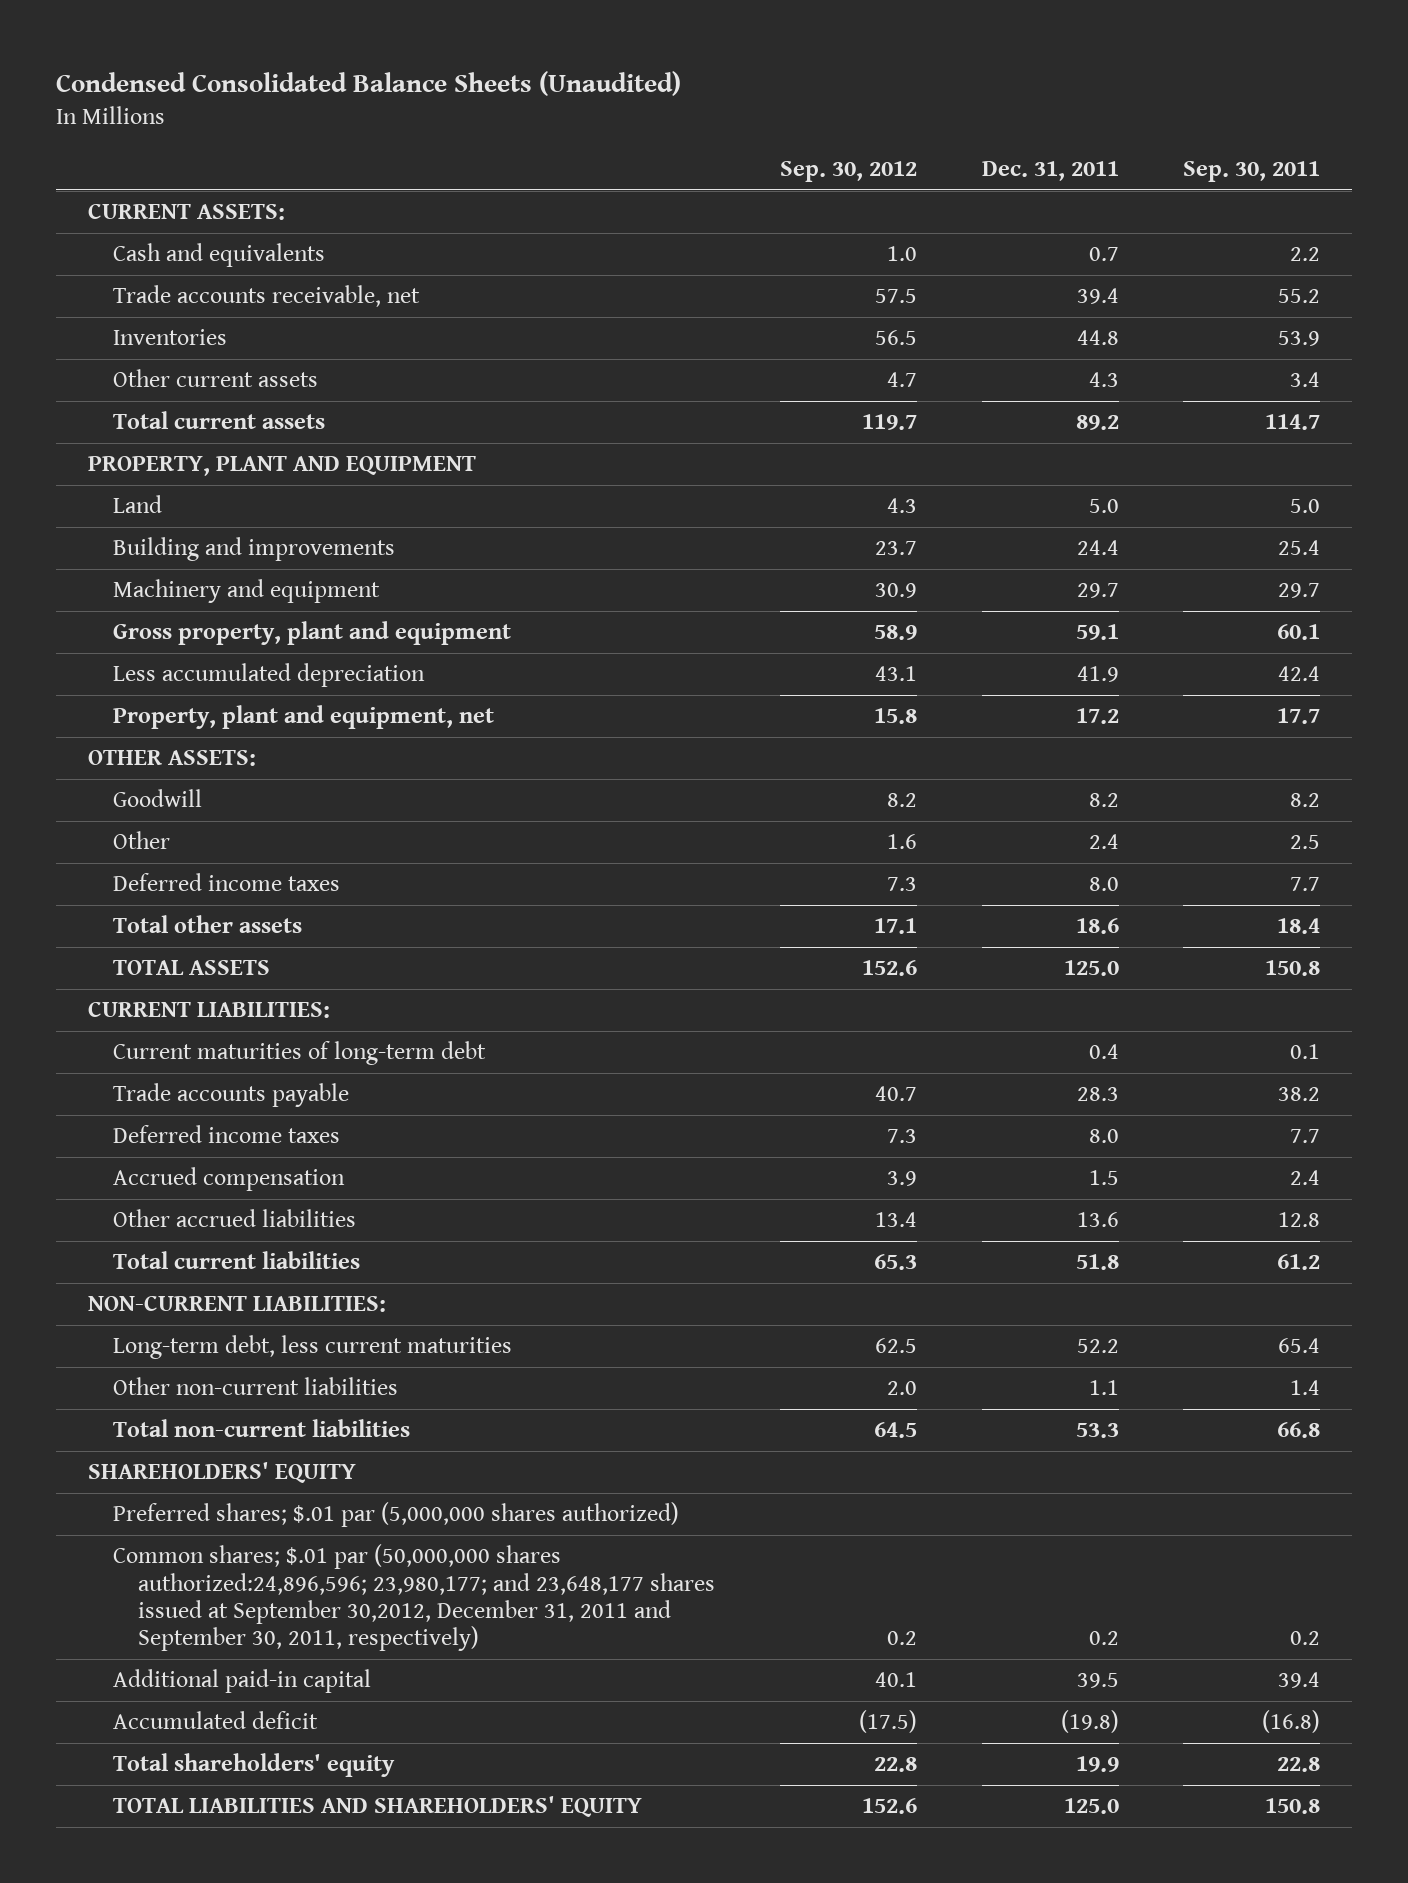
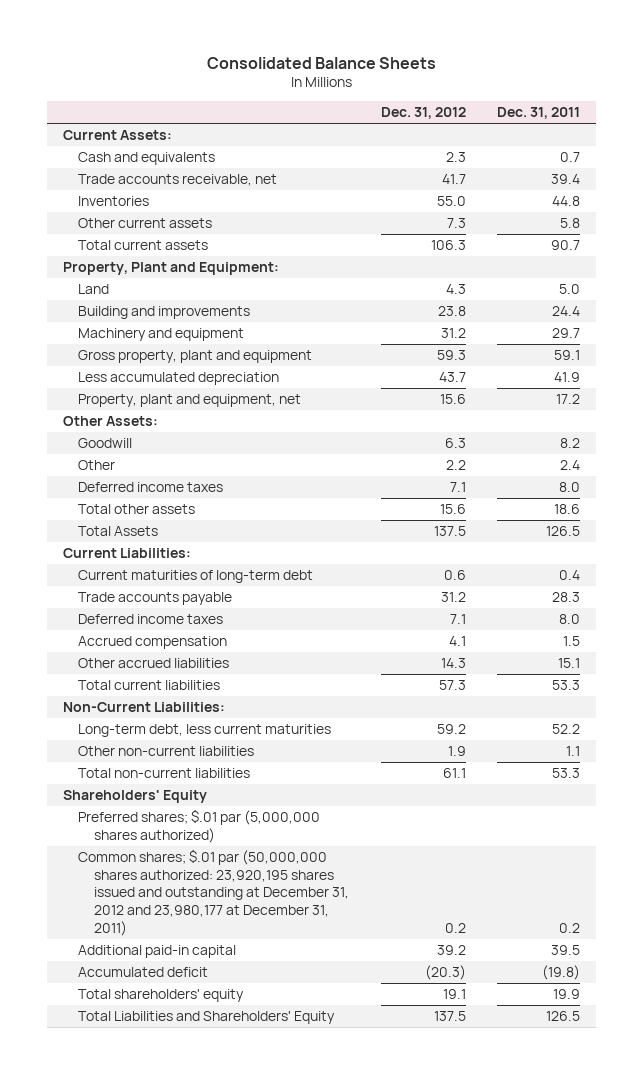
[55,71,681,97] Condensed Consolidated Balance Sheets (Unaudited) -> [206,56,436,69] Consolidated Balance Sheets
[779,160,917,182] Sep. 30, 2012 -> none
[1183,160,1321,182] Sep. 30, 2011 -> none
none -> [380,107,466,120] Dec. 31, 2012
[88,204,286,221] CURRENT ASSETS: -> [62,130,172,141] Current Assets:
[1088,372,1119,388] 4.3 -> [560,218,581,229] 5.8
[1075,415,1119,431] 89.2 -> [551,240,581,251] 90.7
[88,456,477,477] PROPERTY, PLANT AND EQUIPMENT -> [62,262,279,276] Property, Plant and Equipment:
[88,750,257,767] OTHER ASSETS: -> [62,416,158,427] Other Assets:
[113,960,271,976] TOTAL ASSETS -> [78,526,159,537] Total Assets
[1063,960,1119,977] 125.0 -> [546,526,581,537] 126.5
[88,1002,331,1019] CURRENT LIABILITIES: -> [62,548,191,559] Current Liabilities:
[1076,1212,1119,1228] 13.6 -> [558,658,581,669] 15.1
[1075,1254,1119,1271] 51.8 -> [552,680,581,691] 53.3
[88,1296,387,1313] NON-CURRENT LIABILITIES: -> [62,702,225,713] Non-Current Liabilities:
[88,1462,357,1484] SHAREHOLDERS' EQUITY -> [62,790,207,804] Shareholders' Equity
[113,1544,716,1651] Common shares; $.01 par (50,000,000 shares authorized:24,896,596; 23,980,177; and 23,648,177 shares issued at September 30,2012, December 31, 2011 and September 30, 2011, respectively) -> [78,849,349,936] Common shares; $.01 par (50,000,000 shares authorized: 23,920,195 shares issued and outstanding at December 31, 2012 and 23,980,177 at December 31, 2011)
[113,1796,643,1818] TOTAL LIABILITIES AND SHAREHOLDERS' EQUITY -> [78,1011,336,1025] Total Liabilities and Shareholders' Equity
[1063,1798,1119,1815] 125.0 -> [546,1011,581,1022] 126.5

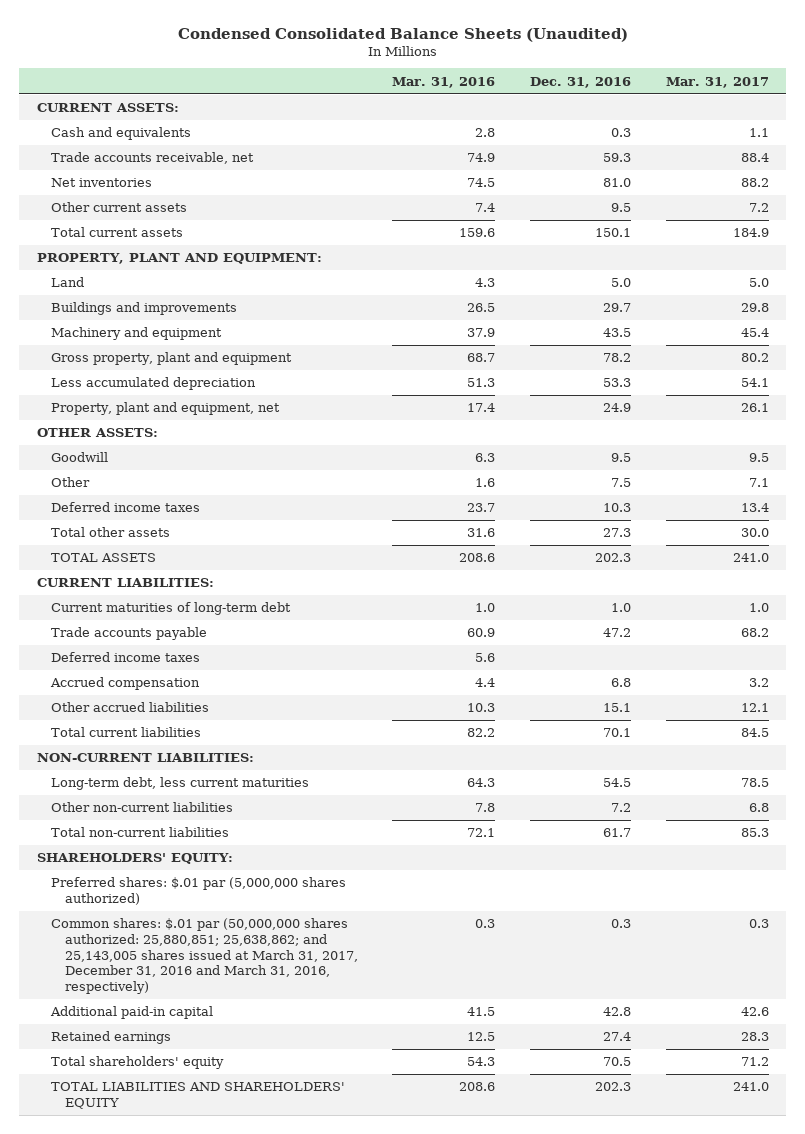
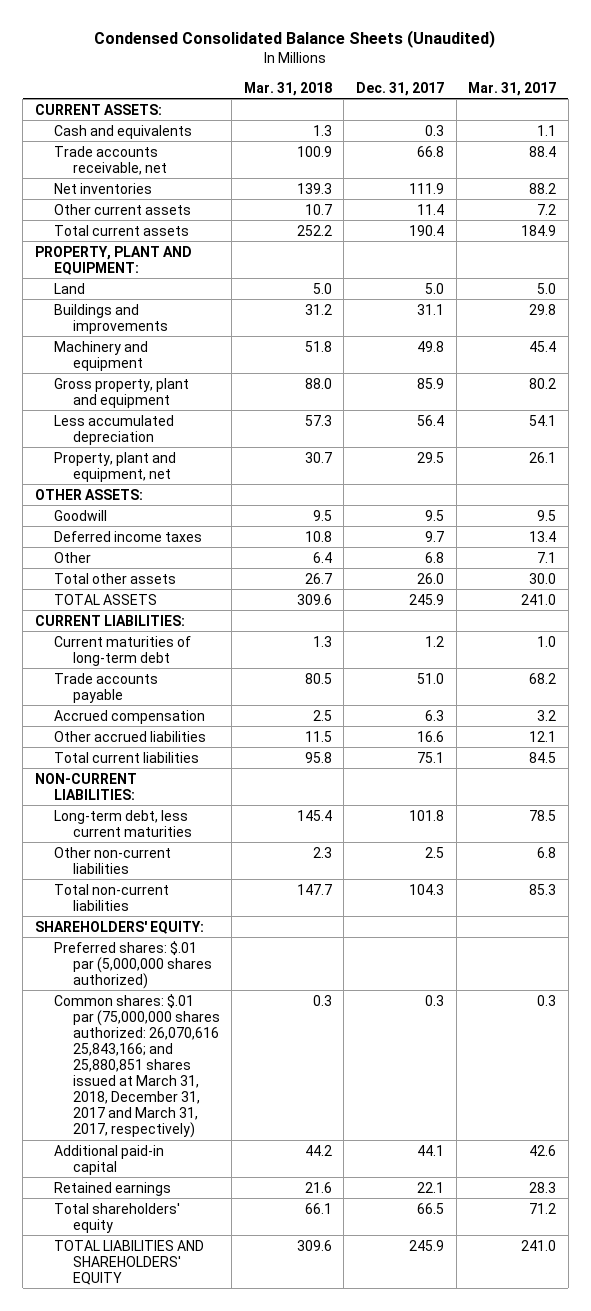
[392,76,496,88] Mar. 31, 2016 -> none
[530,76,632,88] Dec. 31, 2016 -> none
none -> [243,81,332,96] Mar. 31, 2018
none -> [356,81,445,96] Dec. 31, 2017
[50,477,90,488] Other -> [53,551,91,563] Other
[50,652,200,663] Deferred income taxes -> none
[50,918,358,995] Common shares: $.01 par (50,000,000 shares authorized: 25,880,851; 25,638,862; and 25,143,005 shares issued at March 31, 2017, December 31, 2016 and March 31, 2016, respectively) -> [53,993,220,1139] Common shares: $.01 par (75,000,000 shares authorized: 26,070,616 25,843,166; and 25,880,851 shares issued at March 31, 2018, December 31, 2017 and March 31, 2017, respectively)

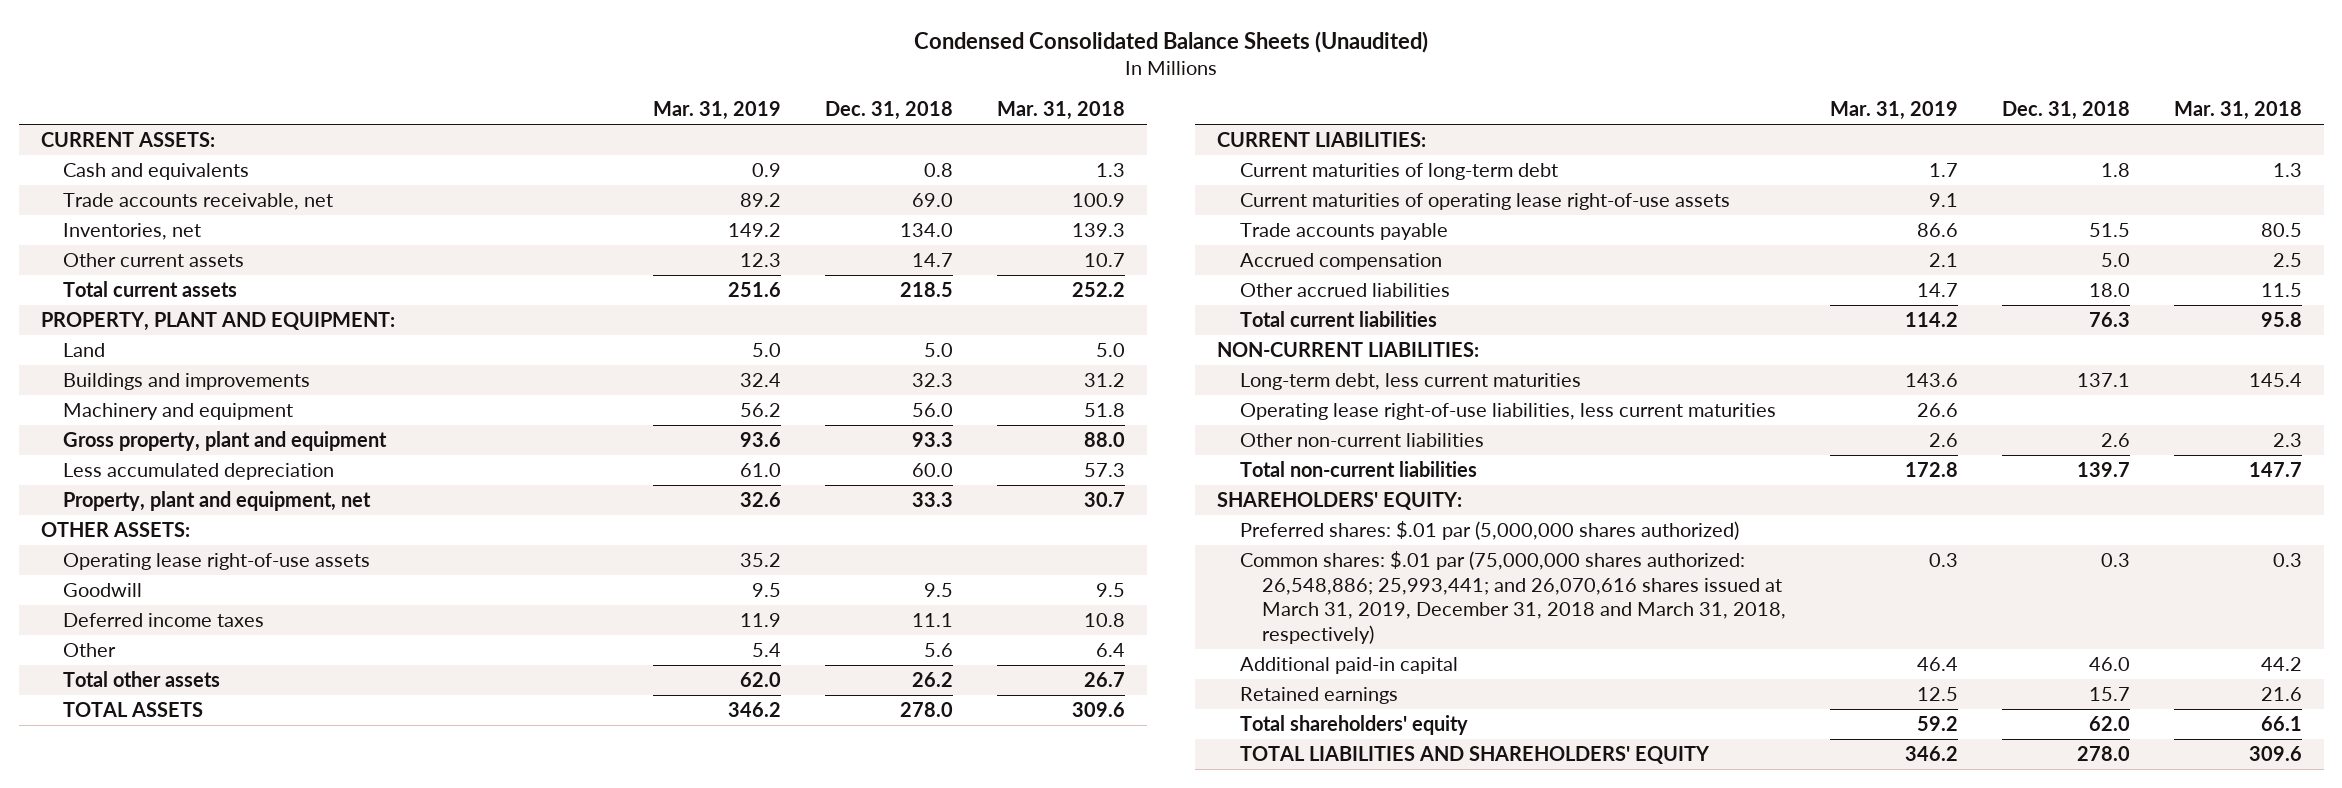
[356,81,445,96] Dec. 31, 2017 -> none
[468,81,557,96] Mar. 31, 2017 -> none
none -> [653,101,782,121] Mar. 31, 2019
none -> [825,101,954,121] Dec. 31, 2018
[53,182,152,194] Net inventories -> [62,223,201,241] Inventories, net
none -> [62,553,370,571] Operating lease right-of-use assets
none -> [1239,193,1730,211] Current maturities of operating lease right-of-use assets
none -> [1239,403,1776,421] Operating lease right-of-use liabilities, less current maturities
[53,993,220,1139] Common shares: $.01 par (75,000,000 shares authorized: 26,070,616 25,843,166; and 25,880,851 shares issued at March 31, 2018, December 31, 2017 and March 31, 2017, respectively) -> [1239,551,1787,644] Common shares: $.01 par (75,000,000 shares authorized: 26,548,886; 25,993,441; and 26,070,616 shares issued at March 31, 2019, December 31, 2018 and March 31, 2018, respectively)

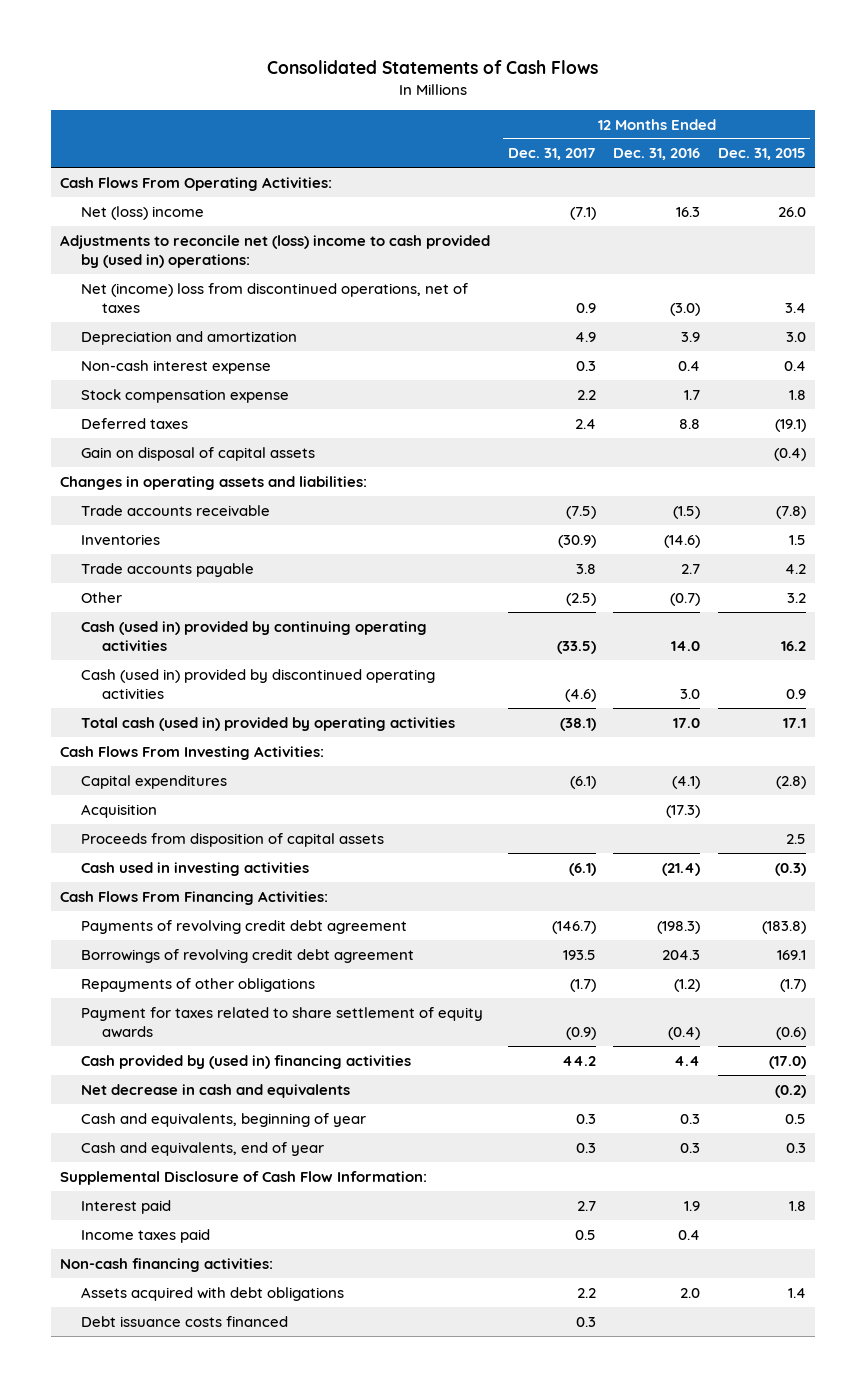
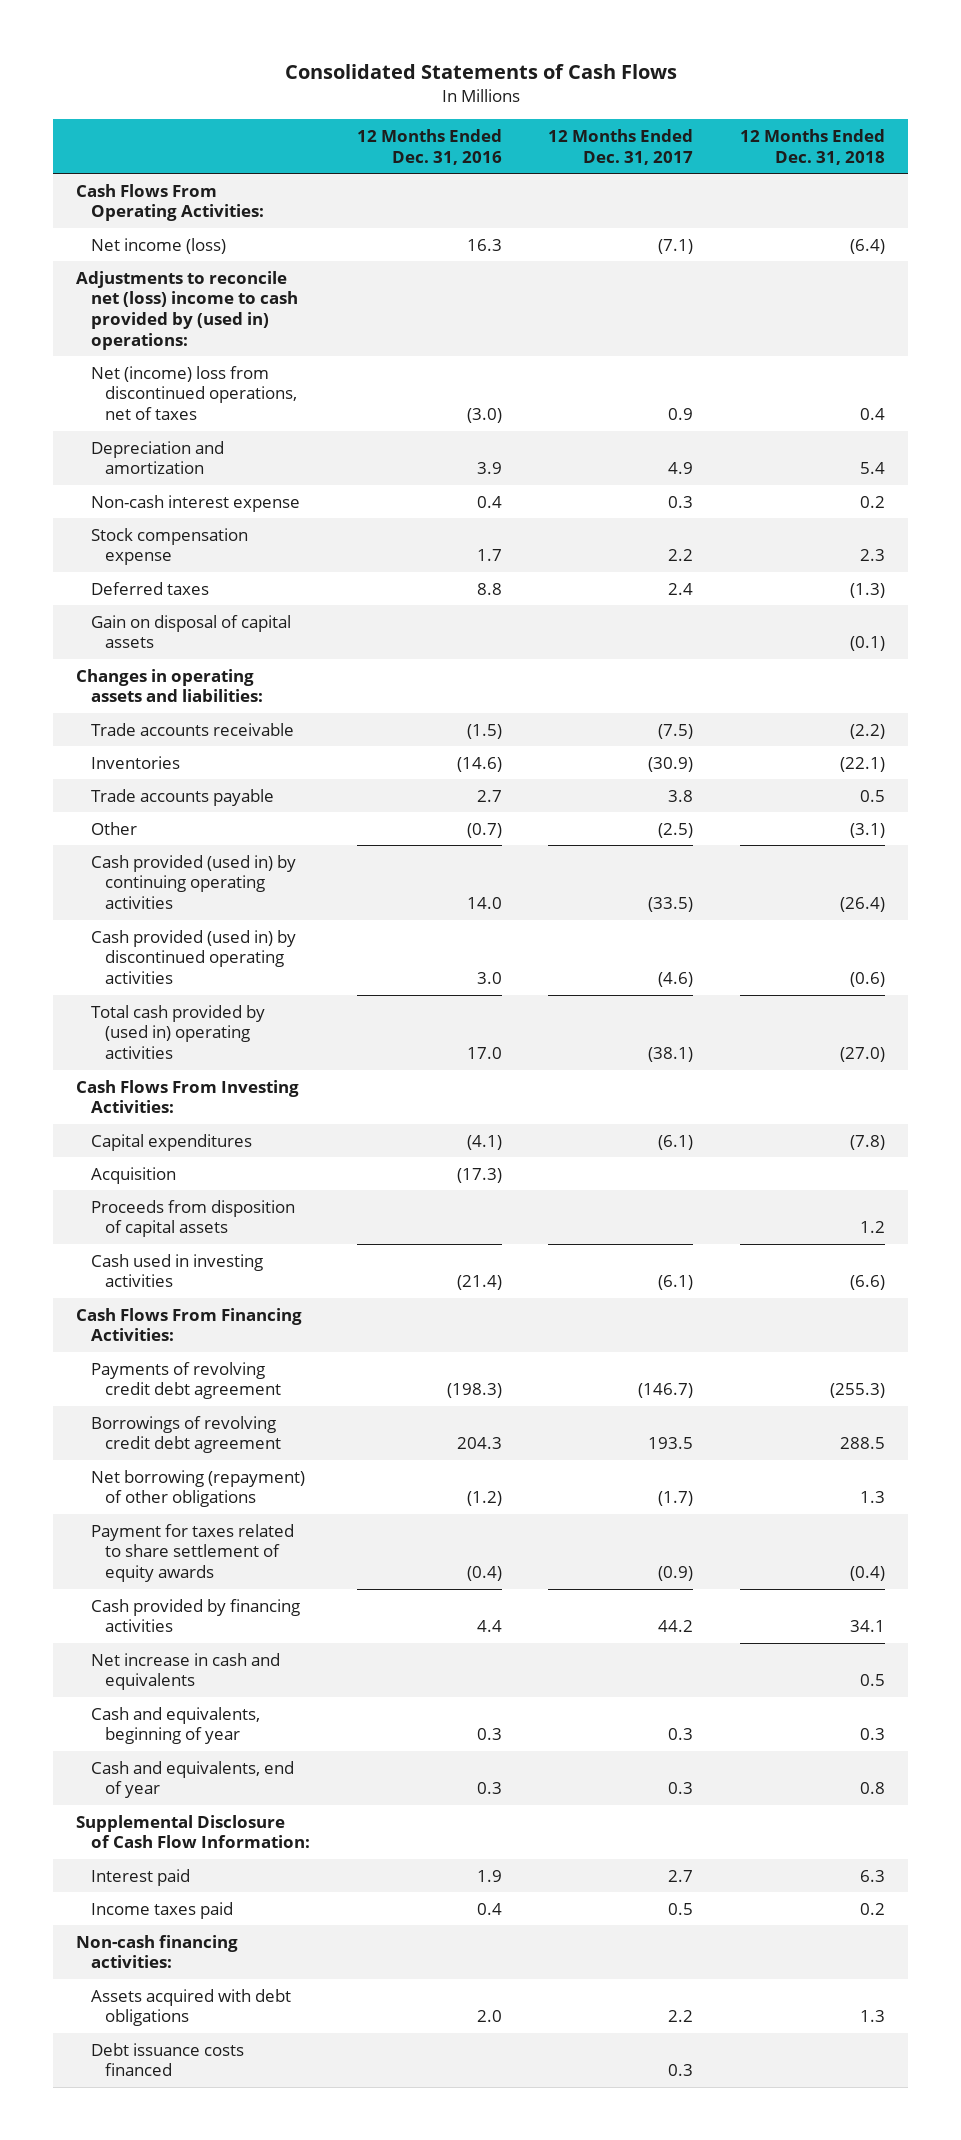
[717,148,806,161] Dec. 31, 2015 -> none
none -> [739,128,885,165] 12 Months Ended Dec. 31, 2018
[80,205,204,220] Net (loss) income -> [90,237,226,254] Net income (loss)
[80,620,427,652] Cash (used in) provided by continuing operating activities -> [90,854,296,910] Cash provided (used in) by continuing operating activities
[80,668,435,700] Cash (used in) provided by discontinued operating activities -> [90,929,296,985] Cash provided (used in) by discontinued operating activities
[80,716,455,731] Total cash (used in) provided by operating activities -> [90,1004,265,1060] Total cash provided by (used in) operating activities
[80,977,315,992] Repayments of other obligations -> [90,1469,305,1508] Net borrowing (repayment) of other obligations
[80,1054,411,1069] Cash provided by (used in) financing activities -> [90,1598,300,1633] Cash provided by financing activities
[80,1083,350,1098] Net decrease in cash and equivalents -> [90,1652,280,1691] Net increase in cash and equivalents

